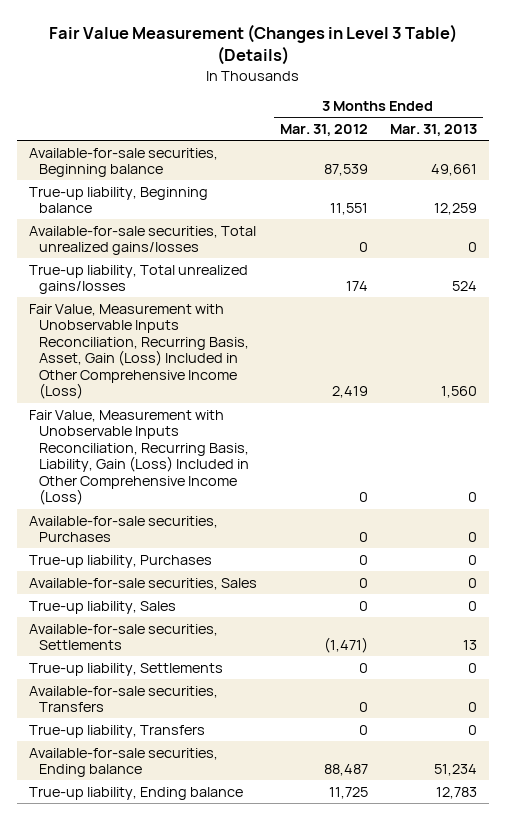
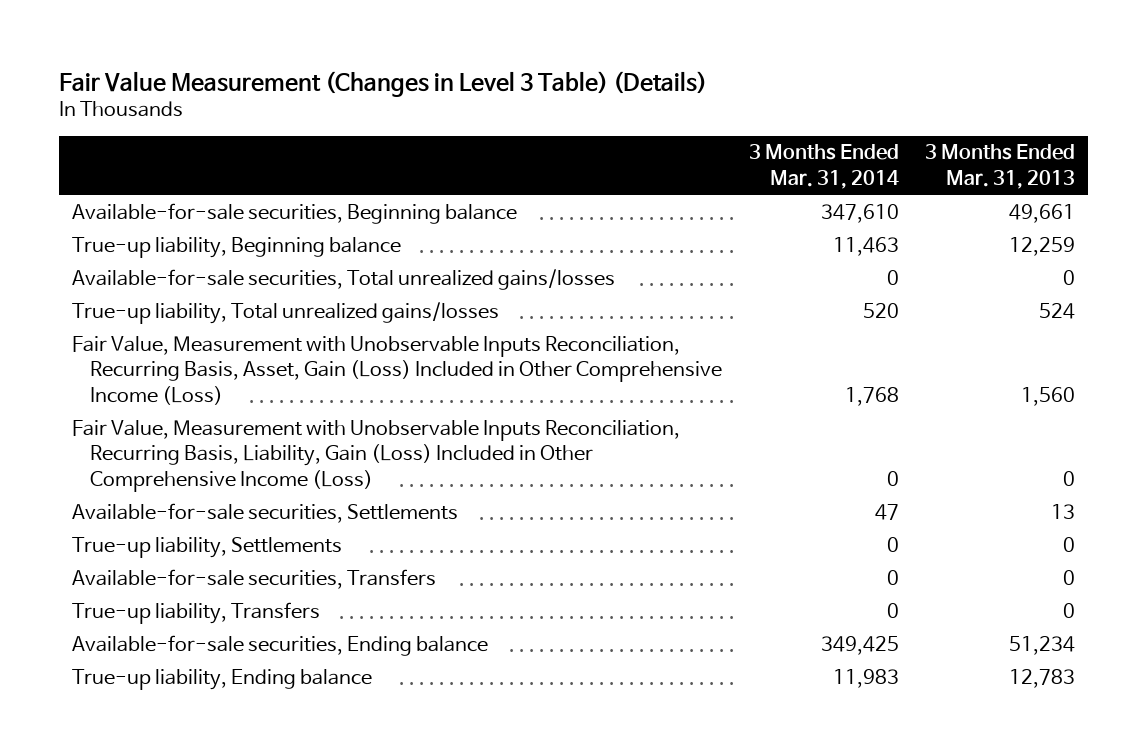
[279,123,368,136] Mar. 31, 2012 -> none
none -> [748,144,899,189] 3 Months Ended Mar. 31, 2014
[28,515,218,543] Available-for-sale securities, Purchases -> none
[28,554,212,568] True-up liability, Purchases -> none
[28,577,257,590] Available-for-sale securities, Sales -> none
[28,600,176,614] True-up liability, Sales -> none

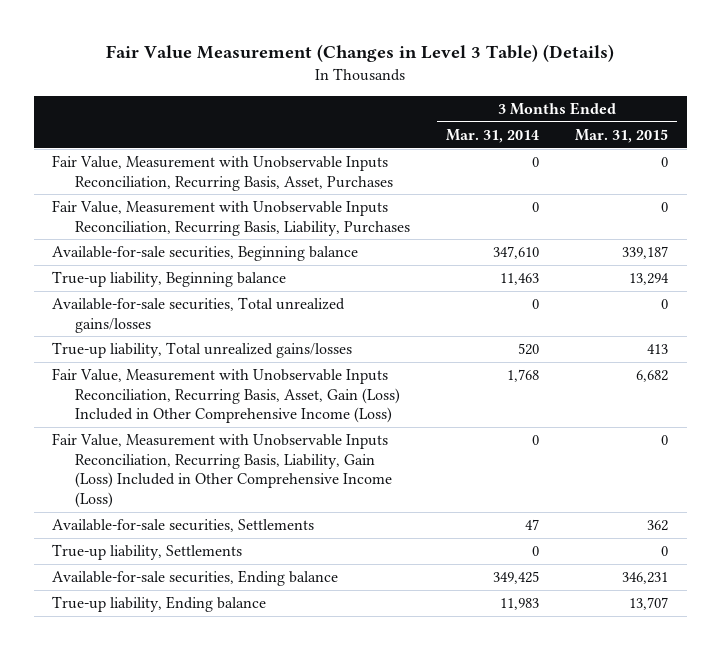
[925,144,1076,189] 3 Months Ended Mar. 31, 2013 -> none
none -> [575,129,669,144] Mar. 31, 2015
none -> [51,155,393,191] Fair Value, Measurement with Unobservable Inputs Reconciliation, Recurring Basis, Asset, Purchases
none -> [51,200,410,236] Fair Value, Measurement with Unobservable Inputs Reconciliation, Recurring Basis, Liability, Purchases
[72,568,437,589] Available-for-sale securities, Transfers -> none
[72,601,321,624] True-up liability, Transfers -> none

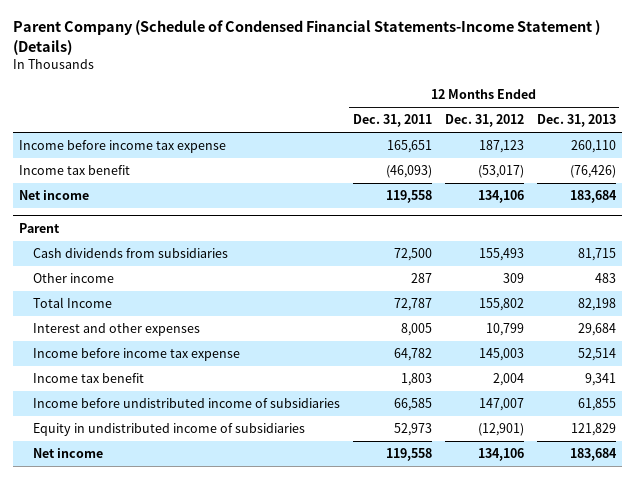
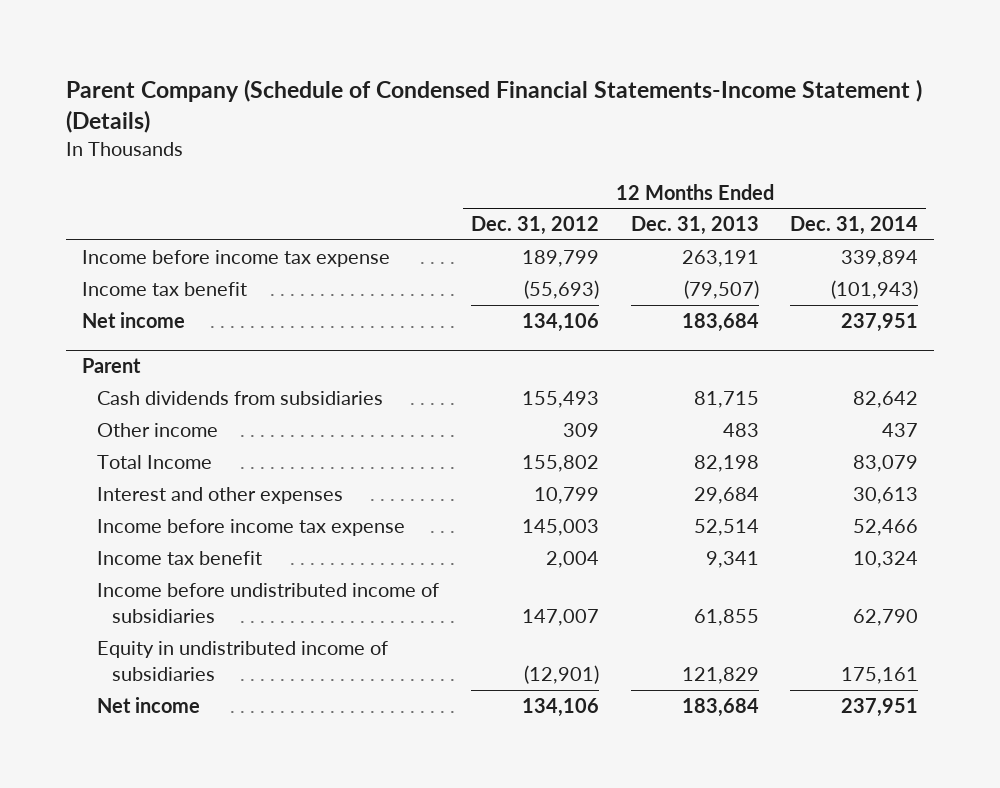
[352,114,432,128] Dec. 31, 2011 -> none
none -> [790,216,919,236] Dec. 31, 2014
[478,140,524,154] 187,123 -> [521,250,599,268] 189,799
[570,140,616,154] 260,110 -> [681,250,759,268] 263,191
[477,165,524,179] (53,017) -> [523,280,599,300] (55,693)
[569,165,616,179] (76,426) -> [683,280,759,300] (79,507)

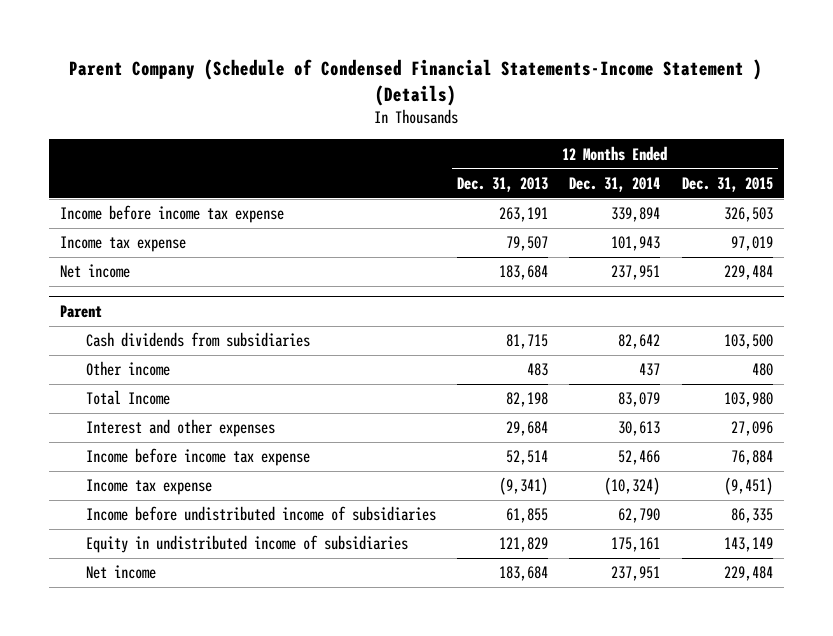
[470,216,599,236] Dec. 31, 2012 -> none
none -> [681,176,773,192] Dec. 31, 2015
[82,282,248,297] Income tax benefit -> [60,236,187,253] Income tax expense
[683,280,759,300] (79,507) -> [506,236,549,252] 79,507
[831,280,919,300] (101,943) -> [611,236,661,252] 101,943
[97,551,263,566] Income tax benefit -> [85,479,212,496] Income tax expense
[705,551,759,569] 9,341 -> [499,477,549,496] (9,341)
[853,551,919,569] 10,324 -> [604,477,661,496] (10,324)

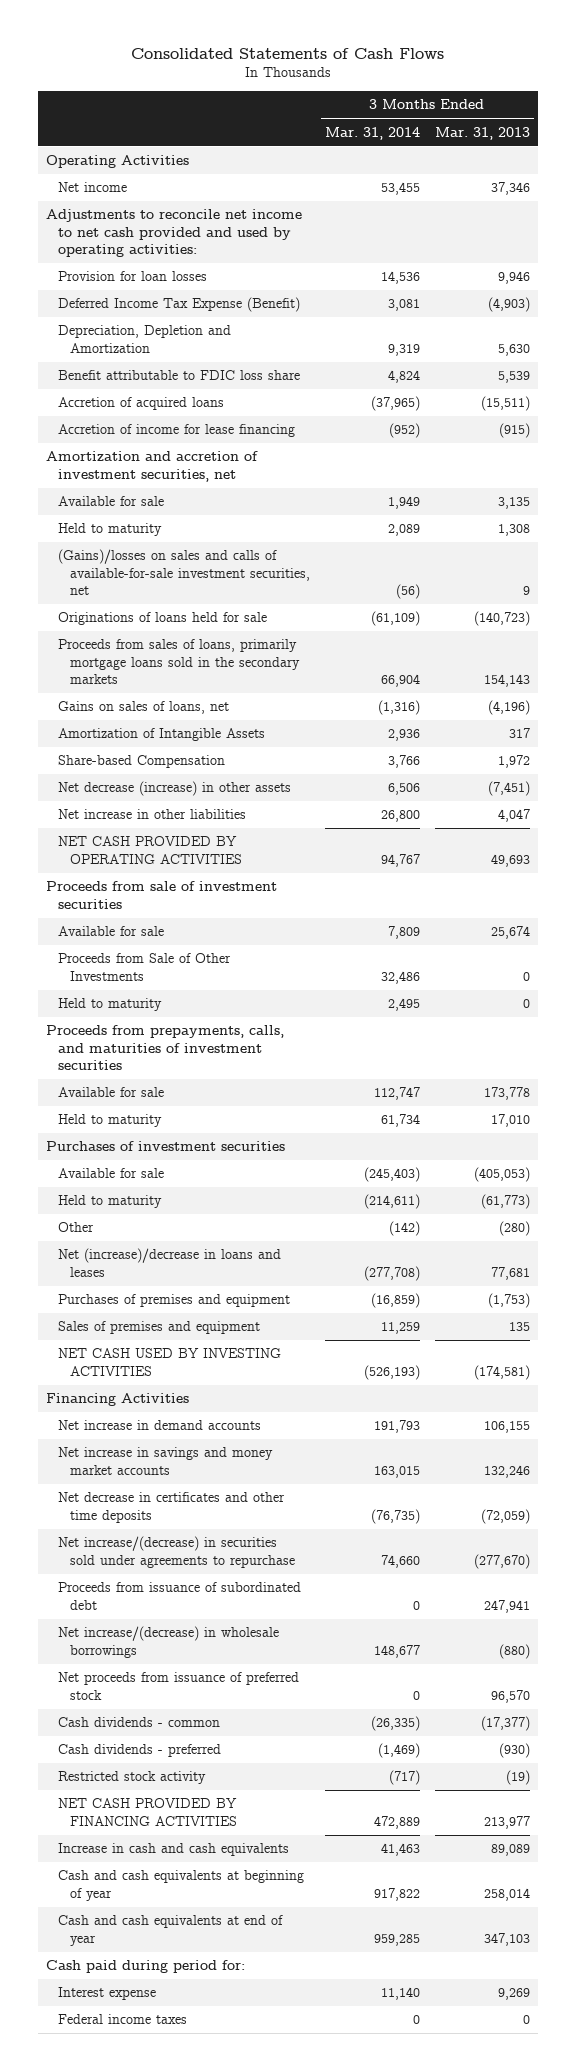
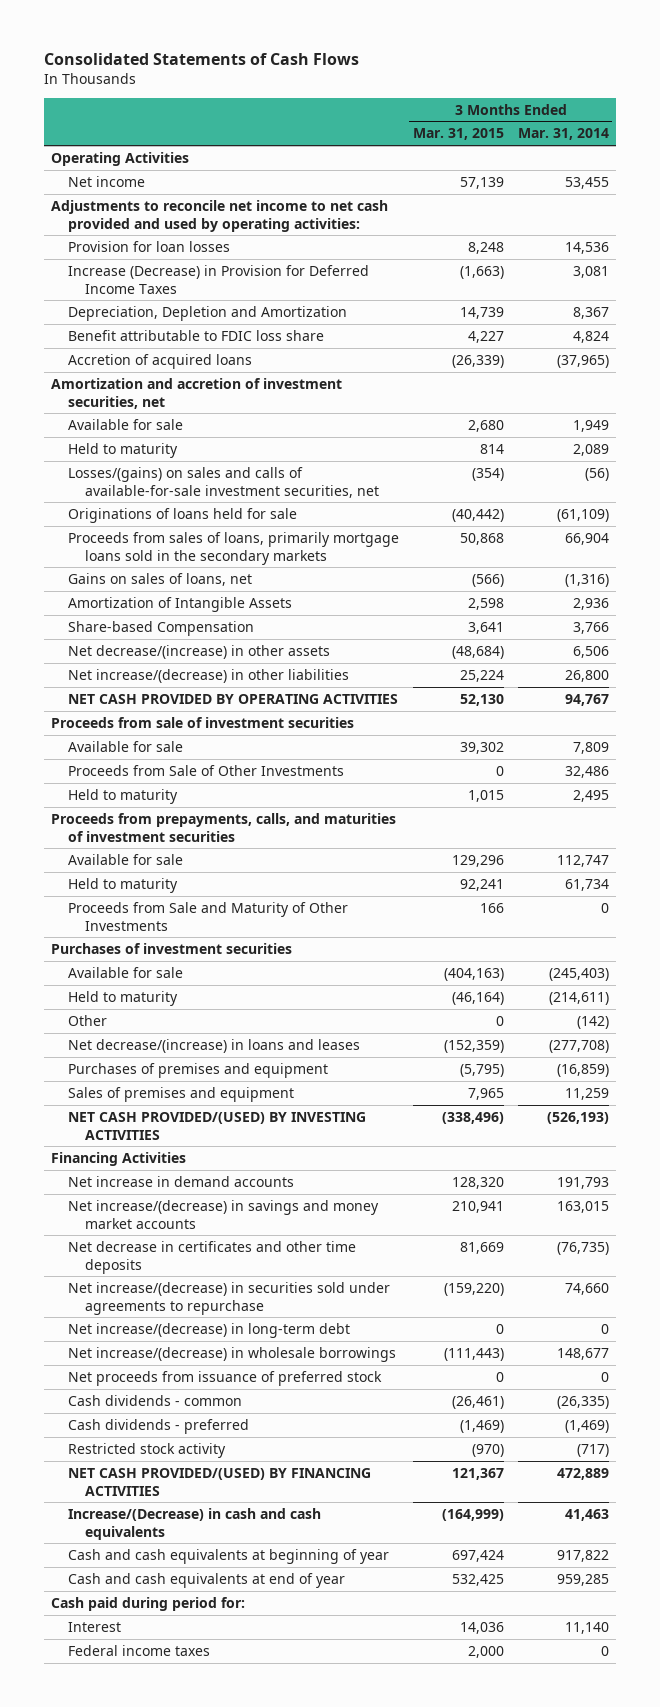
[434,126,530,140] Mar. 31, 2013 -> none
none -> [412,128,504,141] Mar. 31, 2015
[57,297,300,313] Deferred Income Tax Expense (Benefit) -> [67,264,369,294] Increase (Decrease) in Provision for Deferred Income Taxes
[387,343,420,356] 9,319 -> [572,306,609,319] 8,367
[57,424,295,438] Accretion of income for lease financing -> none
[57,549,310,596] (Gains)/losses on sales and calls of available-for-sale investment securities, net -> [67,466,379,498] Losses/(gains) on sales and calls of available-for-sale investment securities, net
[57,781,291,797] Net decrease (increase) in other assets -> [67,644,330,659] Net decrease/(increase) in other assets
[57,809,246,820] Net increase in other liabilities -> [67,668,349,683] Net increase/(decrease) in other liabilities
none -> [67,901,348,931] Proceeds from Sale and Maturity of Other Investments
[57,1248,281,1277] Net (increase)/decrease in loans and leases -> [67,1038,360,1053] Net decrease/(increase) in loans and leases
[57,1348,281,1376] NET CASH USED BY INVESTING ACTIVITIES -> [67,1111,366,1140] NET CASH PROVIDED/(USED) BY INVESTING ACTIVITIES
[57,1447,273,1475] Net increase in savings and money market accounts -> [67,1199,379,1229] Net increase/(decrease) in savings and money market accounts
[57,1582,301,1610] Proceeds from issuance of subordinated debt -> [67,1322,350,1338] Net increase/(decrease) in long-term debt
[57,1798,237,1826] NET CASH PROVIDED BY FINANCING ACTIVITIES -> [67,1467,371,1496] NET CASH PROVIDED/(USED) BY FINANCING ACTIVITIES
[57,1843,289,1857] Increase in cash and cash equivalents -> [67,1507,321,1540] Increase/(Decrease) in cash and cash equivalents
[57,1987,156,2001] Interest expense -> [67,1621,121,1632] Interest

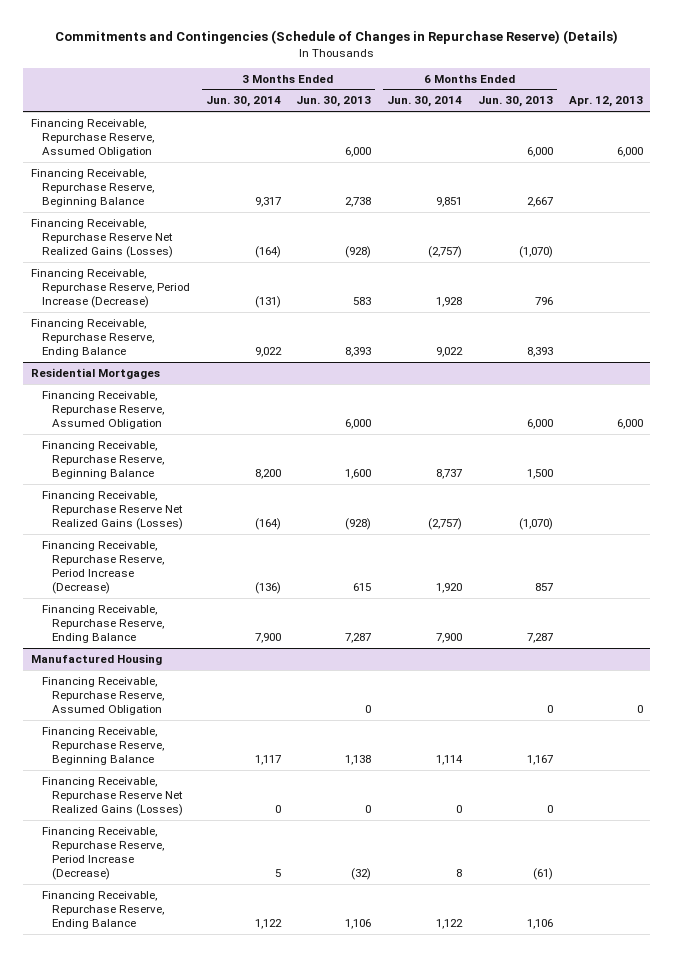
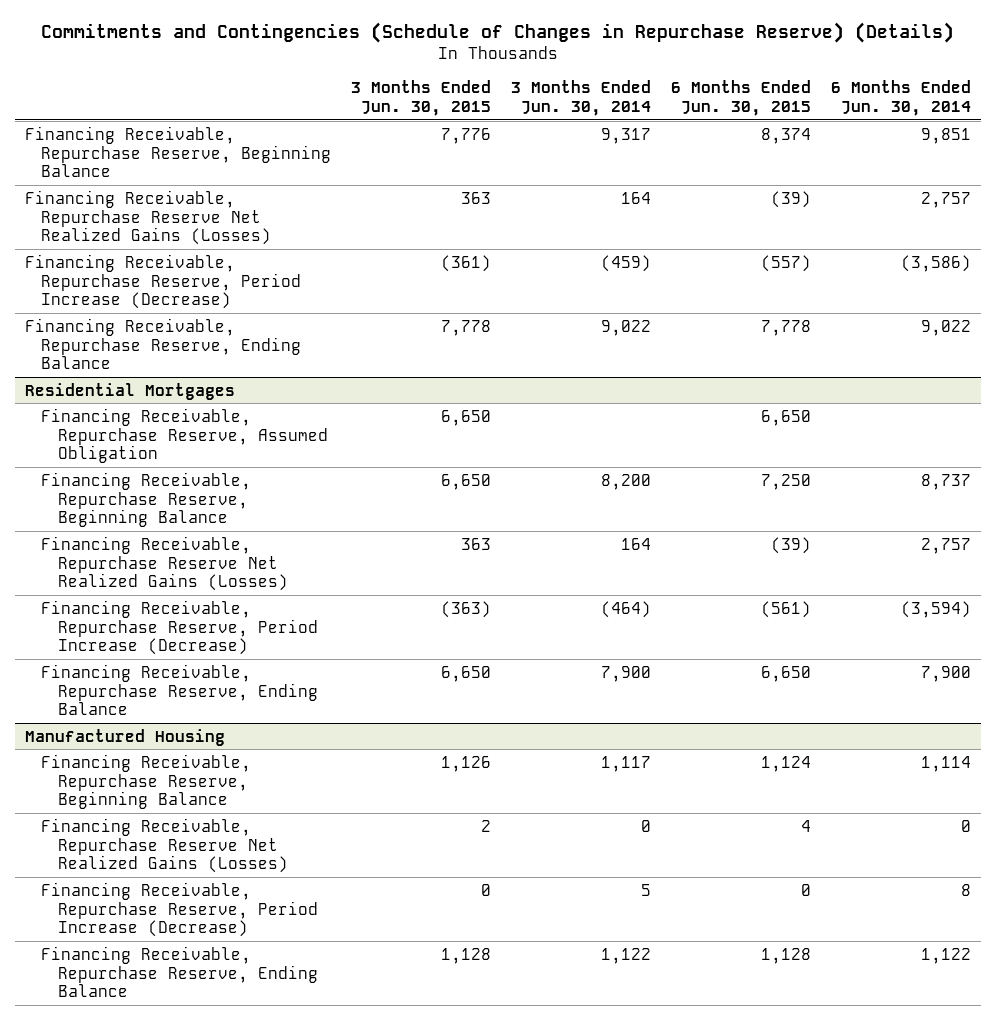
[296,96,372,108] Jun. 30, 2013 -> none
[477,96,553,108] Jun. 30, 2013 -> none
[568,96,643,108] Apr. 12, 2013 -> none
none -> [351,79,492,116] 3 Months Ended Jun. 30, 2015
none -> [670,79,811,116] 6 Months Ended Jun. 30, 2015
[31,118,154,158] Financing Receivable, Repurchase Reserve, Assumed Obligation -> none
[254,246,281,259] (164) -> [621,191,652,204] 164
[428,246,463,259] (2,757) -> [920,191,971,208] 2,757
[254,296,281,309] (131) -> [601,254,652,272] (459)
[436,297,463,308] 1,928 -> [900,254,971,272] (3,586)
[254,518,281,531] (164) -> [621,537,652,550] 164
[428,518,463,531] (2,757) -> [920,537,971,554] 2,757
[254,582,281,595] (136) -> [601,600,652,618] (464)
[436,583,463,594] 1,920 -> [900,600,971,618] (3,594)
[41,676,165,716] Financing Receivable, Repurchase Reserve, Assumed Obligation -> none

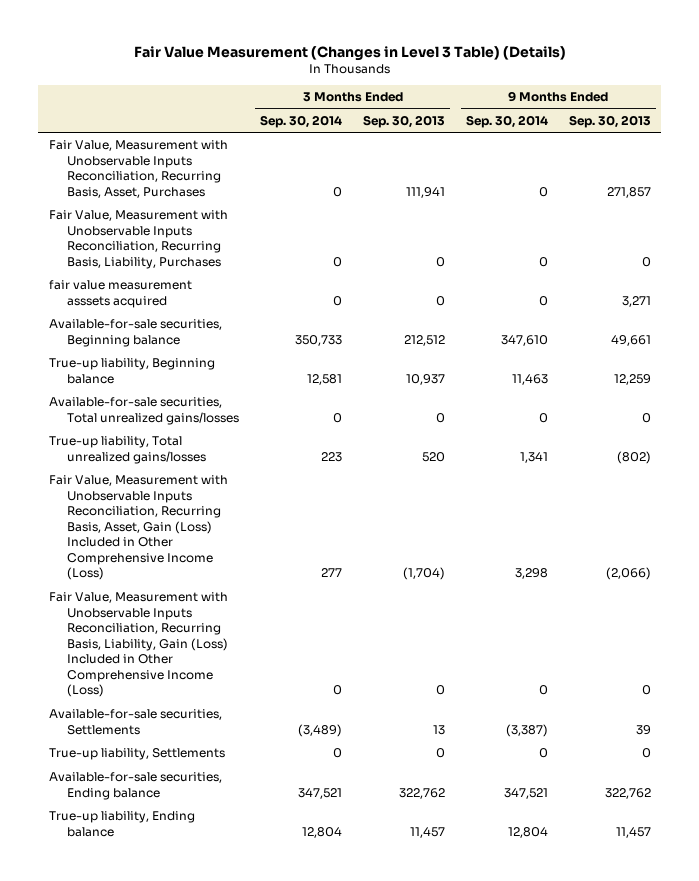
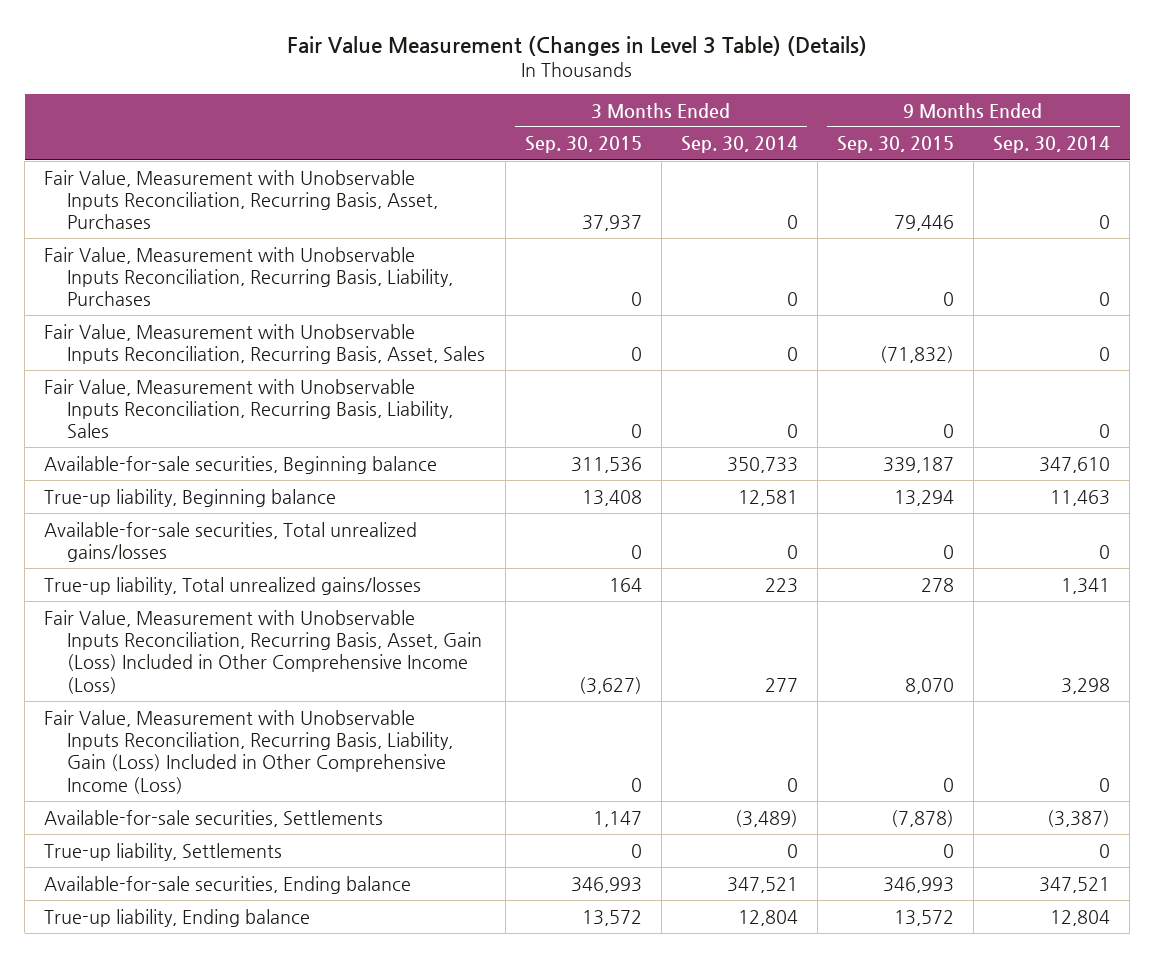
[363,114,446,128] Sep. 30, 2013 -> none
[568,114,651,128] Sep. 30, 2013 -> none
none -> [524,136,642,154] Sep. 30, 2015
none -> [836,136,954,154] Sep. 30, 2015
[48,280,192,308] fair value measurement asssets acquired -> none
none -> [44,323,486,365] Fair Value, Measurement with Unobservable Inputs Reconciliation, Recurring Basis, Asset, Sales
none -> [44,378,454,439] Fair Value, Measurement with Unobservable Inputs Reconciliation, Recurring Basis, Liability, Sales

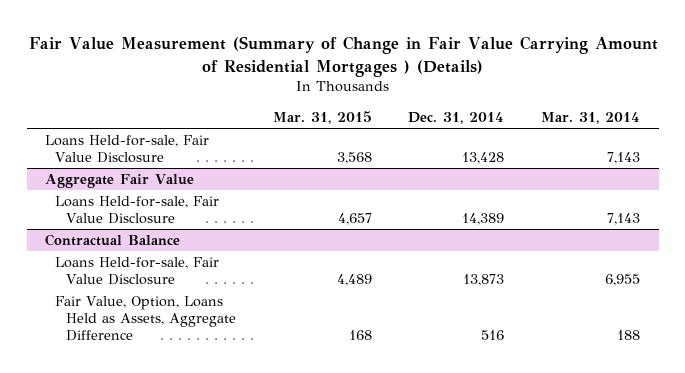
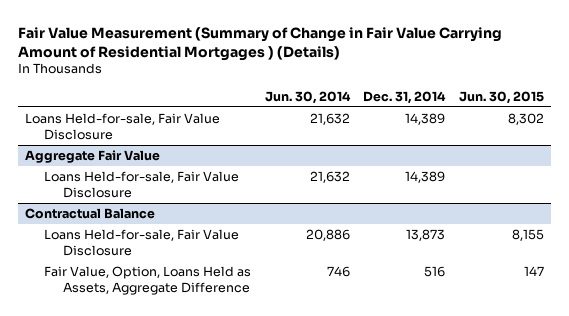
[272,111,372,125] Mar. 31, 2015 -> none
[541,112,641,125] Mar. 31, 2014 -> none
none -> [264,90,351,104] Jun. 30, 2014
none -> [459,90,545,104] Jun. 30, 2015
[462,151,505,164] 13,428 -> [405,113,446,126] 14,389

